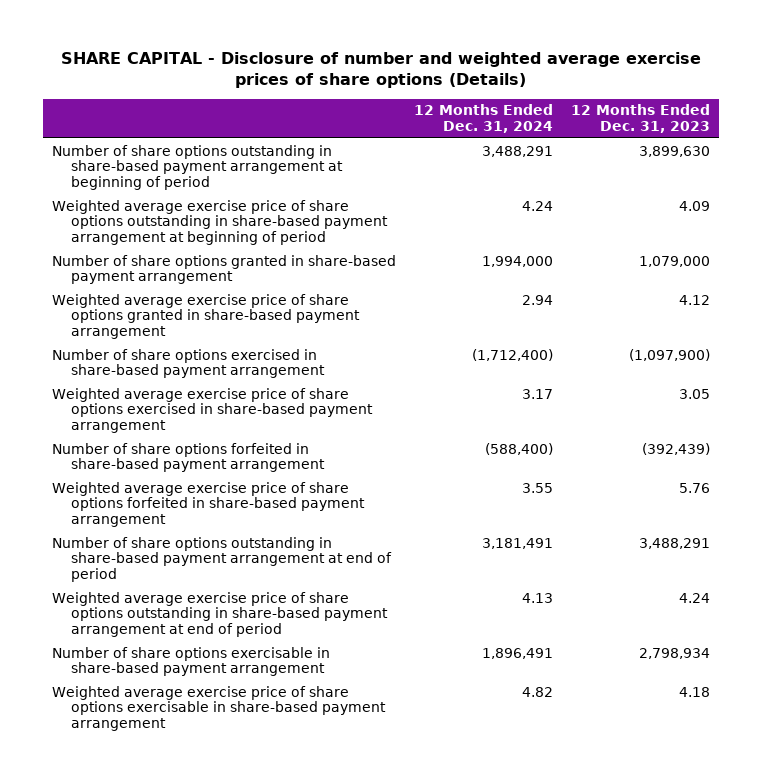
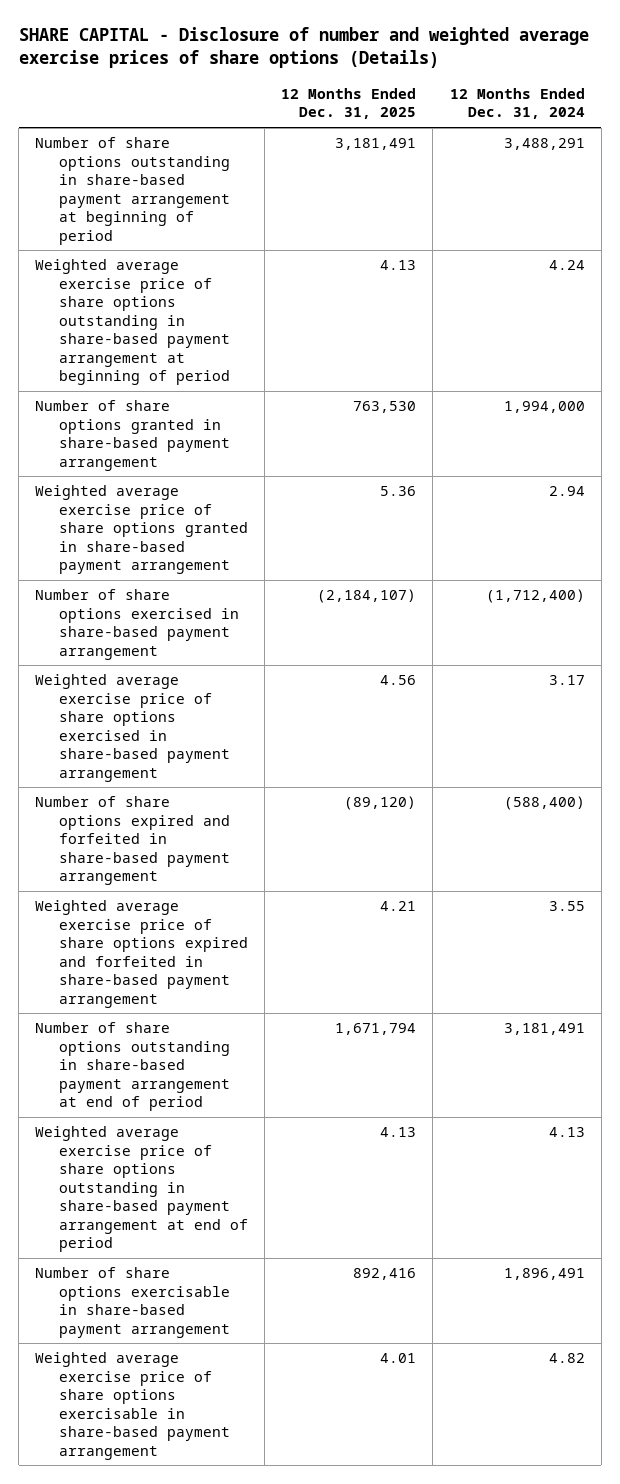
[571,104,711,134] 12 Months Ended Dec. 31, 2023 -> none
none -> [281,87,417,120] 12 Months Ended Dec. 31, 2025
[52,442,325,473] Number of share options forfeited in share-based payment arrangement -> [35,796,230,886] Number of share options expired and forfeited in share-based payment arrangement
[52,481,365,528] Weighted average exercise price of share options forfeited in share-based payment arrangement -> [35,900,248,1008] Weighted average exercise price of share options expired and forfeited in share-based payment arrangement

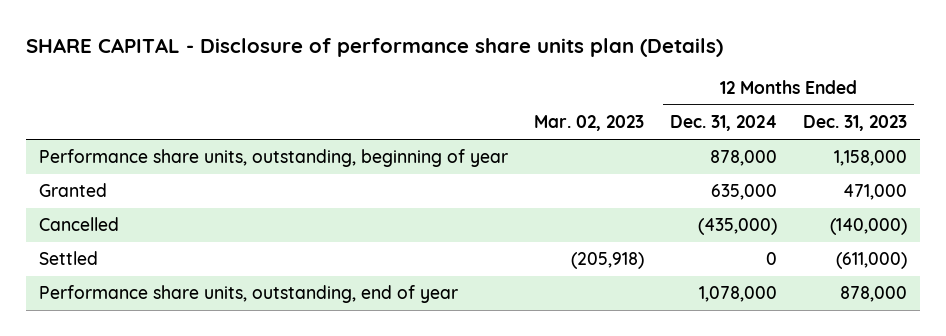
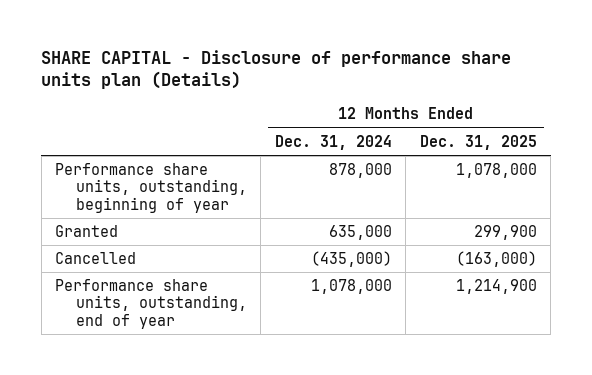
[533,115,644,132] Mar. 02, 2023 -> none
[803,115,908,132] Dec. 31, 2023 -> none
none -> [419,134,537,150] Dec. 31, 2025
[38,251,98,266] Settled -> none

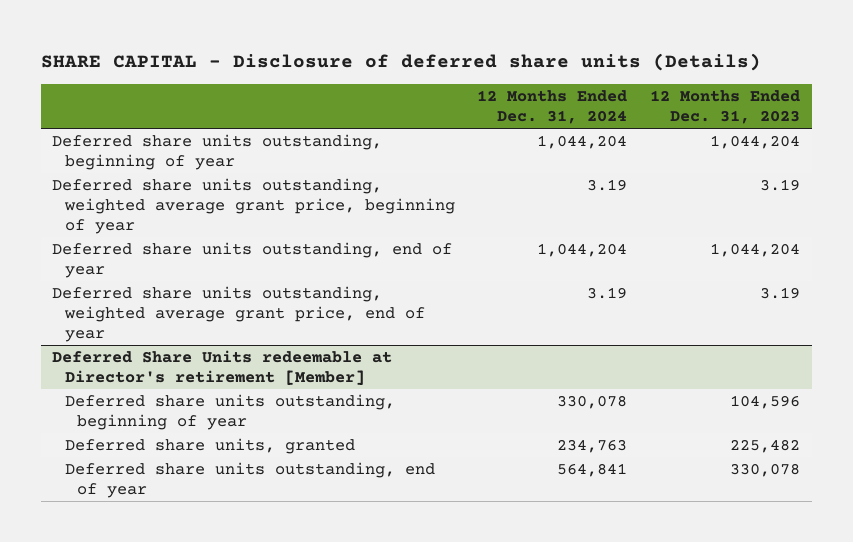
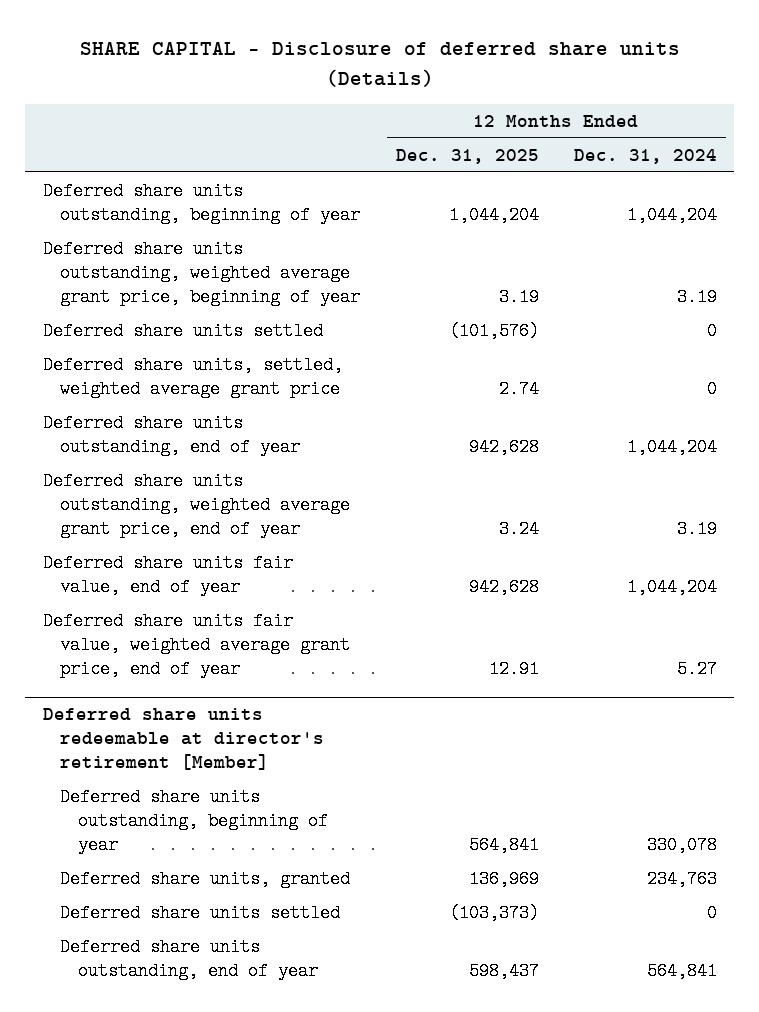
[650,89,801,124] 12 Months Ended Dec. 31, 2023 -> none
none -> [395,148,539,164] Dec. 31, 2025
none -> [42,321,323,340] Deferred share units settled
none -> [42,355,343,398] Deferred share units, settled, weighted average grant price
none -> [42,553,293,596] Deferred share units fair value, end of year
none -> [42,611,351,679] Deferred share units fair value, weighted average grant price, end of year
[52,350,393,386] Deferred Share Units redeemable at Director's retirement [Member] -> [42,707,325,771] Deferred share units redeemable at director's retirement [Member]
none -> [60,903,341,922] Deferred share units settled

